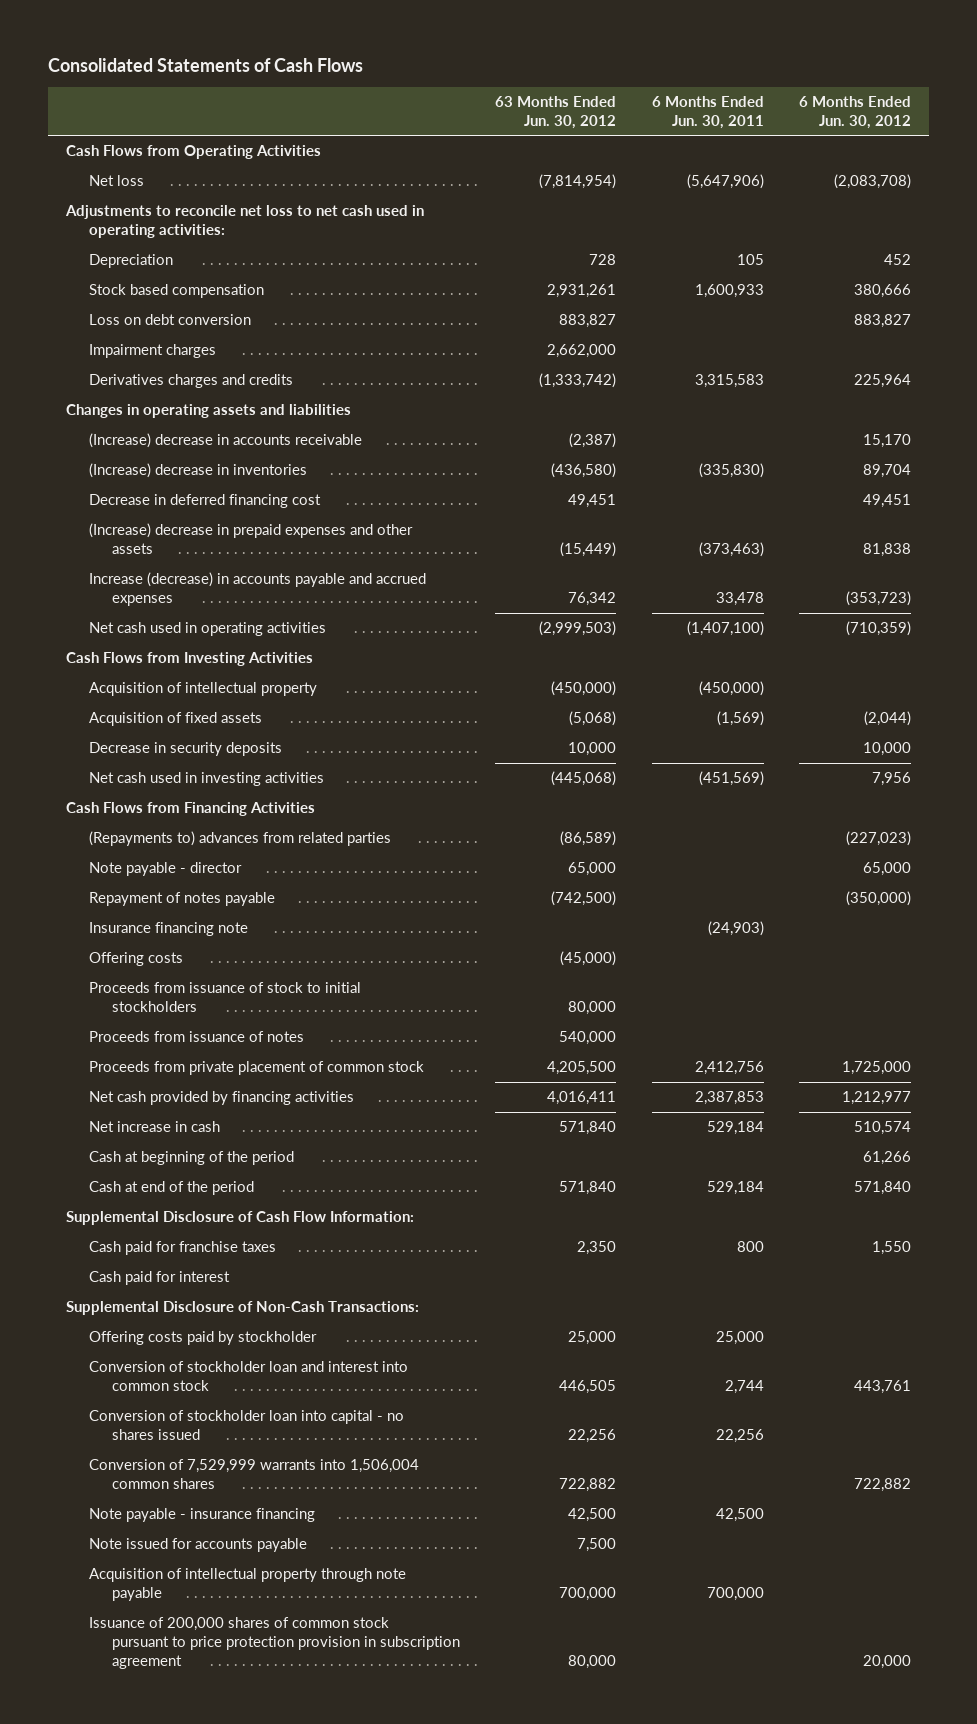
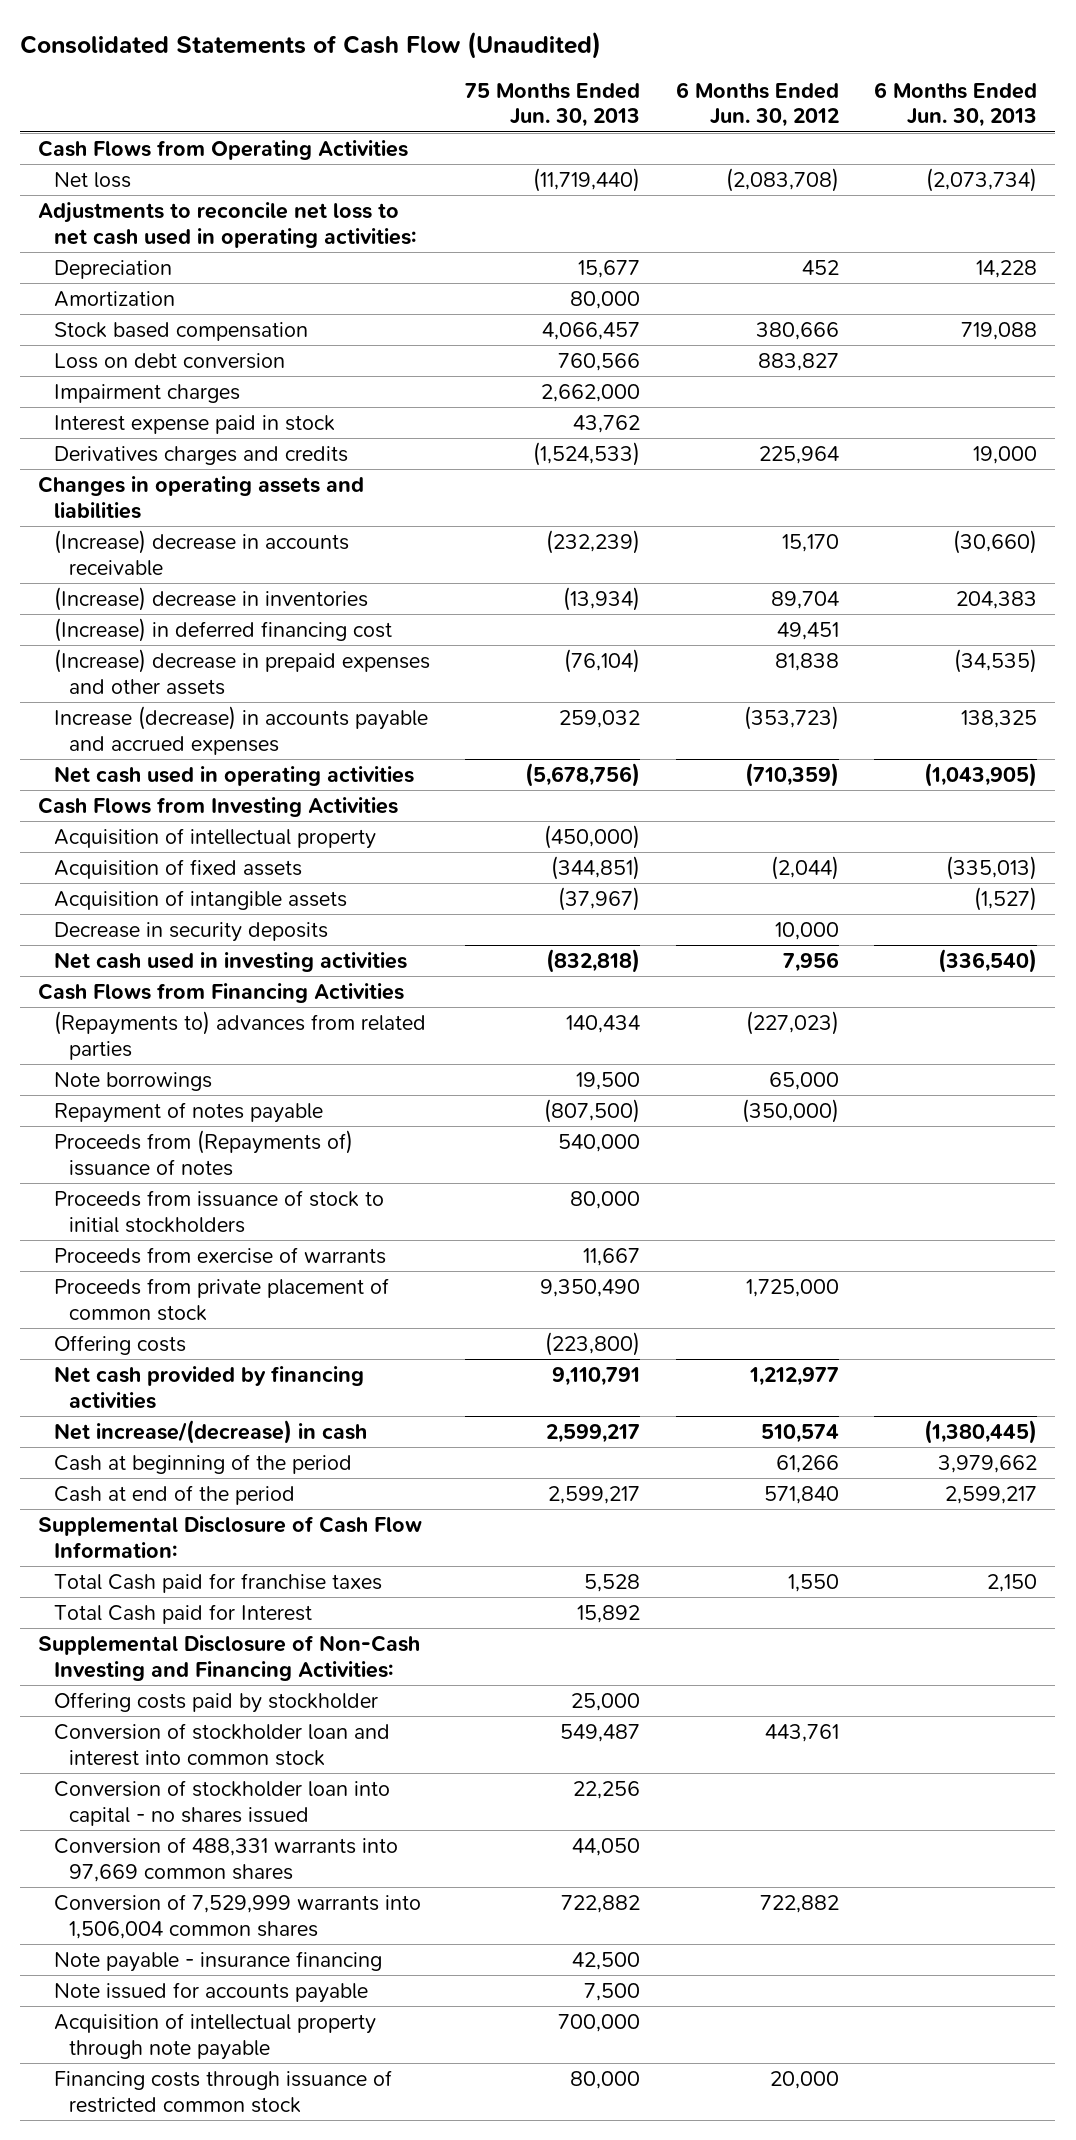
[48,57,364,72] Consolidated Statements of Cash Flows -> [20,31,602,60] Consolidated Statements of Cash Flow (Unaudited)
[495,95,617,129] 63 Months Ended Jun. 30, 2012 -> none
[651,95,764,129] 6 Months Ended Jun. 30, 2011 -> none
none -> [465,82,641,128] 75 Months Ended Jun. 30, 2013
none -> [874,81,1038,128] 6 Months Ended Jun. 30, 2013
none -> [53,290,175,307] Amortization
none -> [53,414,335,434] Interest expense paid in stock
[88,494,321,509] Decrease in deferred financing cost -> [53,617,392,642] (Increase) in deferred financing cost
none -> [53,889,347,910] Acquisition of intangible assets
[88,862,242,877] Note payable - director -> none
none -> [53,1071,212,1091] Note borrowings
[88,922,248,937] Insurance financing note -> none
none -> [53,1129,353,1176] Proceeds from (Repayments of) issuance of notes
[88,1031,304,1043] Proceeds from issuance of notes -> none
none -> [53,1246,386,1264] Proceeds from exercise of warrants
[88,952,183,967] Offering costs -> [53,1334,186,1355] Offering costs
[88,1121,220,1133] Net increase in cash -> [53,1419,367,1444] Net increase/(decrease) in cash
[88,1241,276,1256] Cash paid for franchise taxes -> [53,1572,382,1593] Total Cash paid for franchise taxes
[88,1271,230,1286] Cash paid for interest -> [53,1603,312,1624] Total Cash paid for Interest
[65,1301,419,1316] Supplemental Disclosure of Non-Cash Transactions: -> [38,1634,421,1681] Supplemental Disclosure of Non-Cash Investing and Financing Activities:
none -> [53,1836,398,1882] Conversion of 488,331 warrants into 97,669 common shares
[88,1617,460,1670] Issuance of 200,000 shares of common stock pursuant to price protection provision in subscription agreement -> [53,2069,392,2113] Financing costs through issuance of restricted common stock

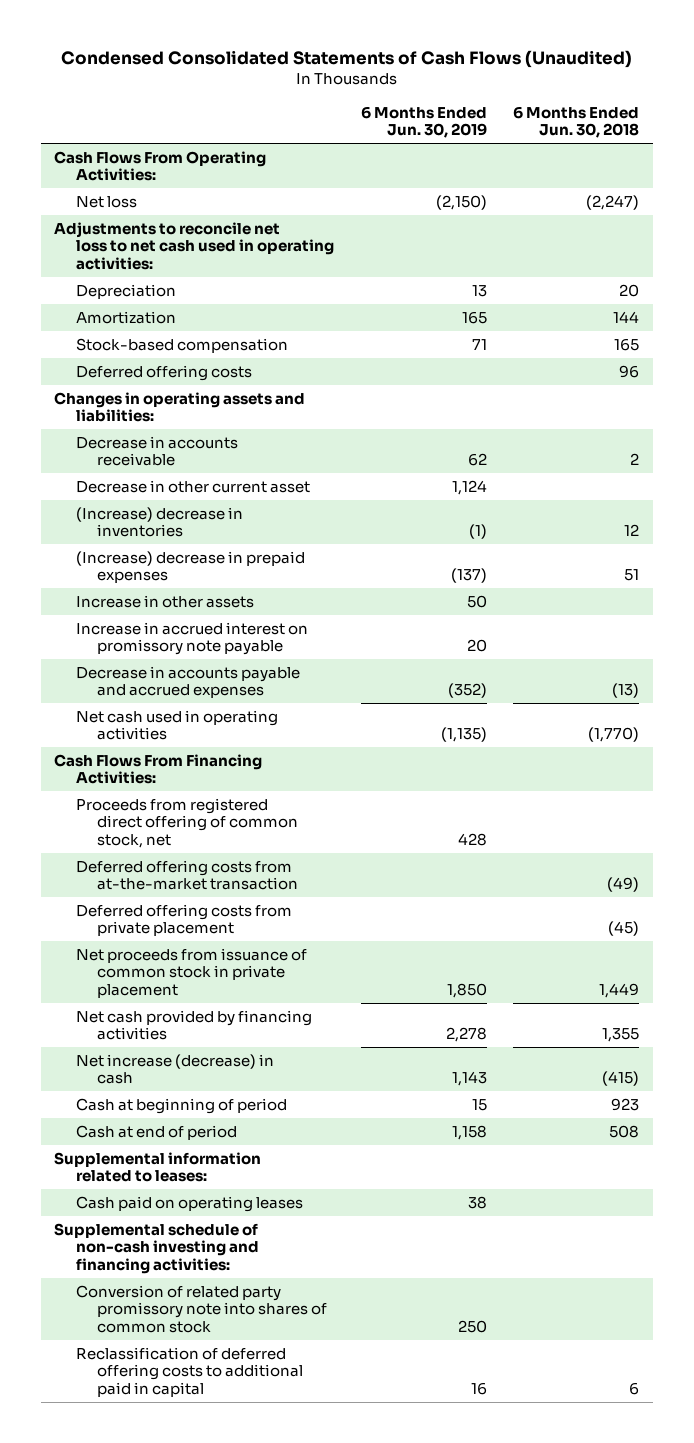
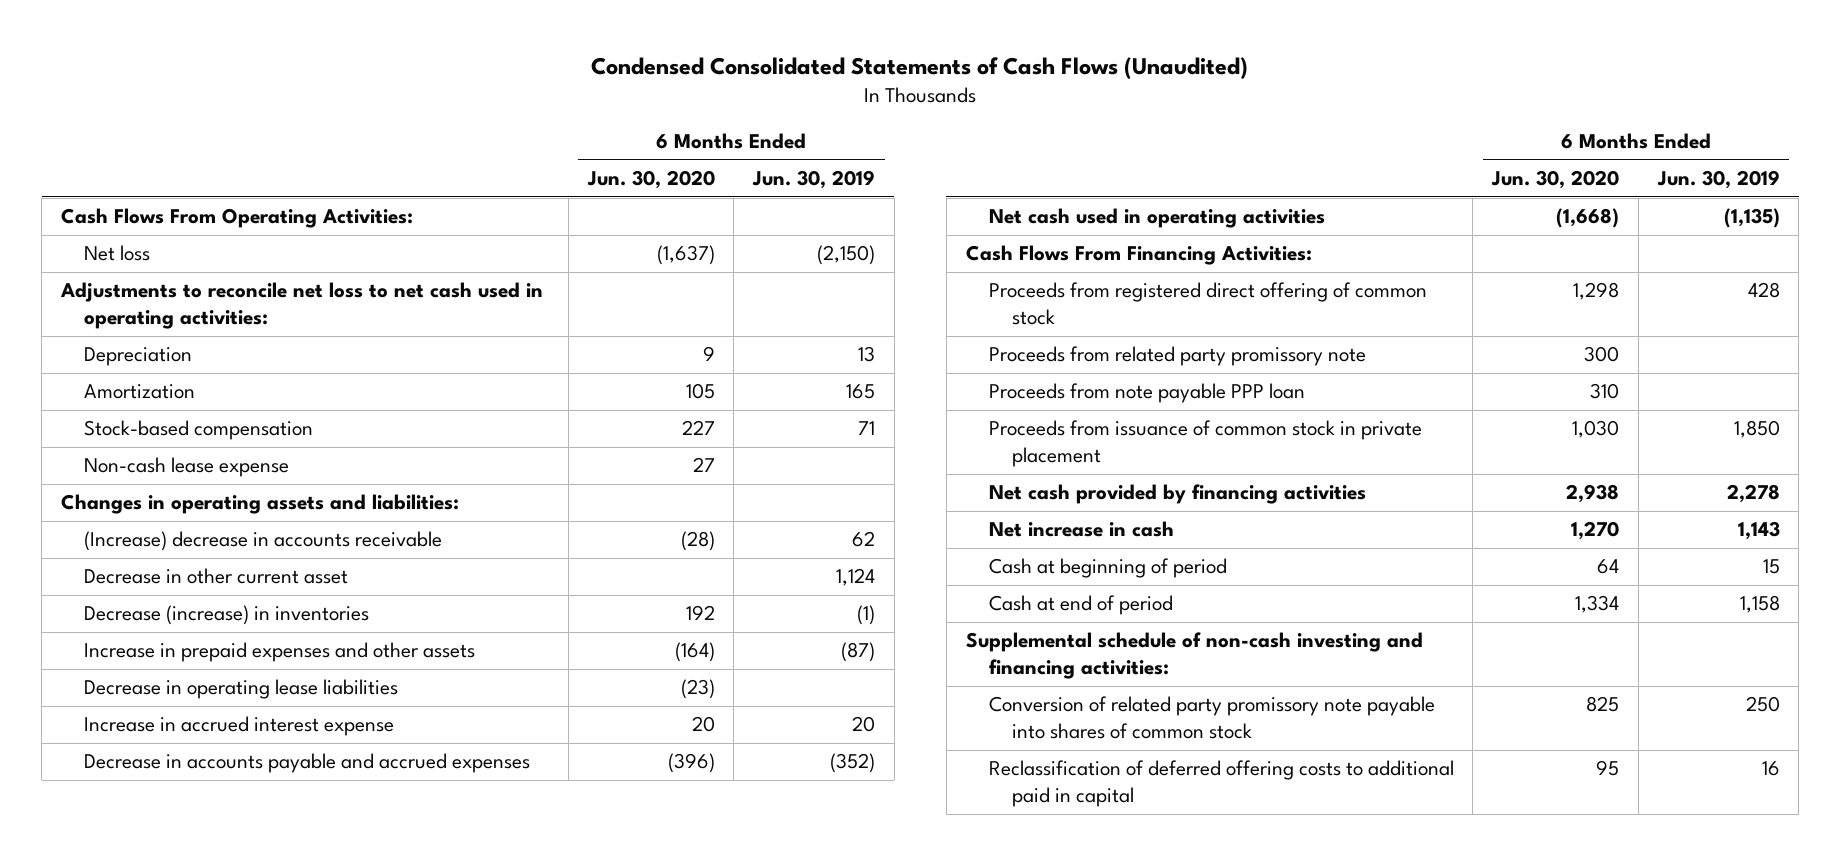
[513,105,640,139] 6 Months Ended Jun. 30, 2018 -> none
none -> [586,170,715,190] Jun. 30, 2020
[75,364,252,381] Deferred offering costs -> none
none -> [84,457,290,478] Non-cash lease expense
[75,435,238,467] Decrease in accounts receivable -> [84,531,443,552] (Increase) decrease in accounts receivable
[75,594,254,608] Increase in other assets -> none
[75,621,308,656] Increase in accrued interest on promissory note payable -> none
[75,506,243,538] (Increase) decrease in inventories -> [84,605,370,626] Decrease (increase) in inventories
[75,550,305,584] (Increase) decrease in prepaid expenses -> [84,642,476,663] Increase in prepaid expenses and other assets
[450,568,487,584] (137) -> [841,642,876,663] (87)
none -> [84,679,399,700] Decrease in operating lease liabilities
none -> [84,716,395,737] Increase in accrued interest expense
[75,859,299,891] Deferred offering costs from at-the-market transaction -> none
[75,903,292,937] Deferred offering costs from private placement -> none
[75,797,299,848] Proceeds from registered direct offering of common stock, net -> [988,282,1427,326] Proceeds from registered direct offering of common stock
none -> [988,346,1366,367] Proceeds from related party promissory note
none -> [988,383,1305,404] Proceeds from note payable PPP loan
[75,947,307,998] Net proceeds from issuance of common stock in private placement -> [988,420,1422,468] Proceeds from issuance of common stock in private placement
[75,1053,274,1085] Net increase (decrease) in cash -> [988,521,1174,538] Net increase in cash
[54,1151,262,1183] Supplemental information related to leases: -> none
[75,1195,303,1212] Cash paid on operating leases -> none
[75,1284,328,1333] Conversion of related party promissory note into shares of common stock -> [988,696,1435,740] Conversion of related party promissory note payable into shares of common stock

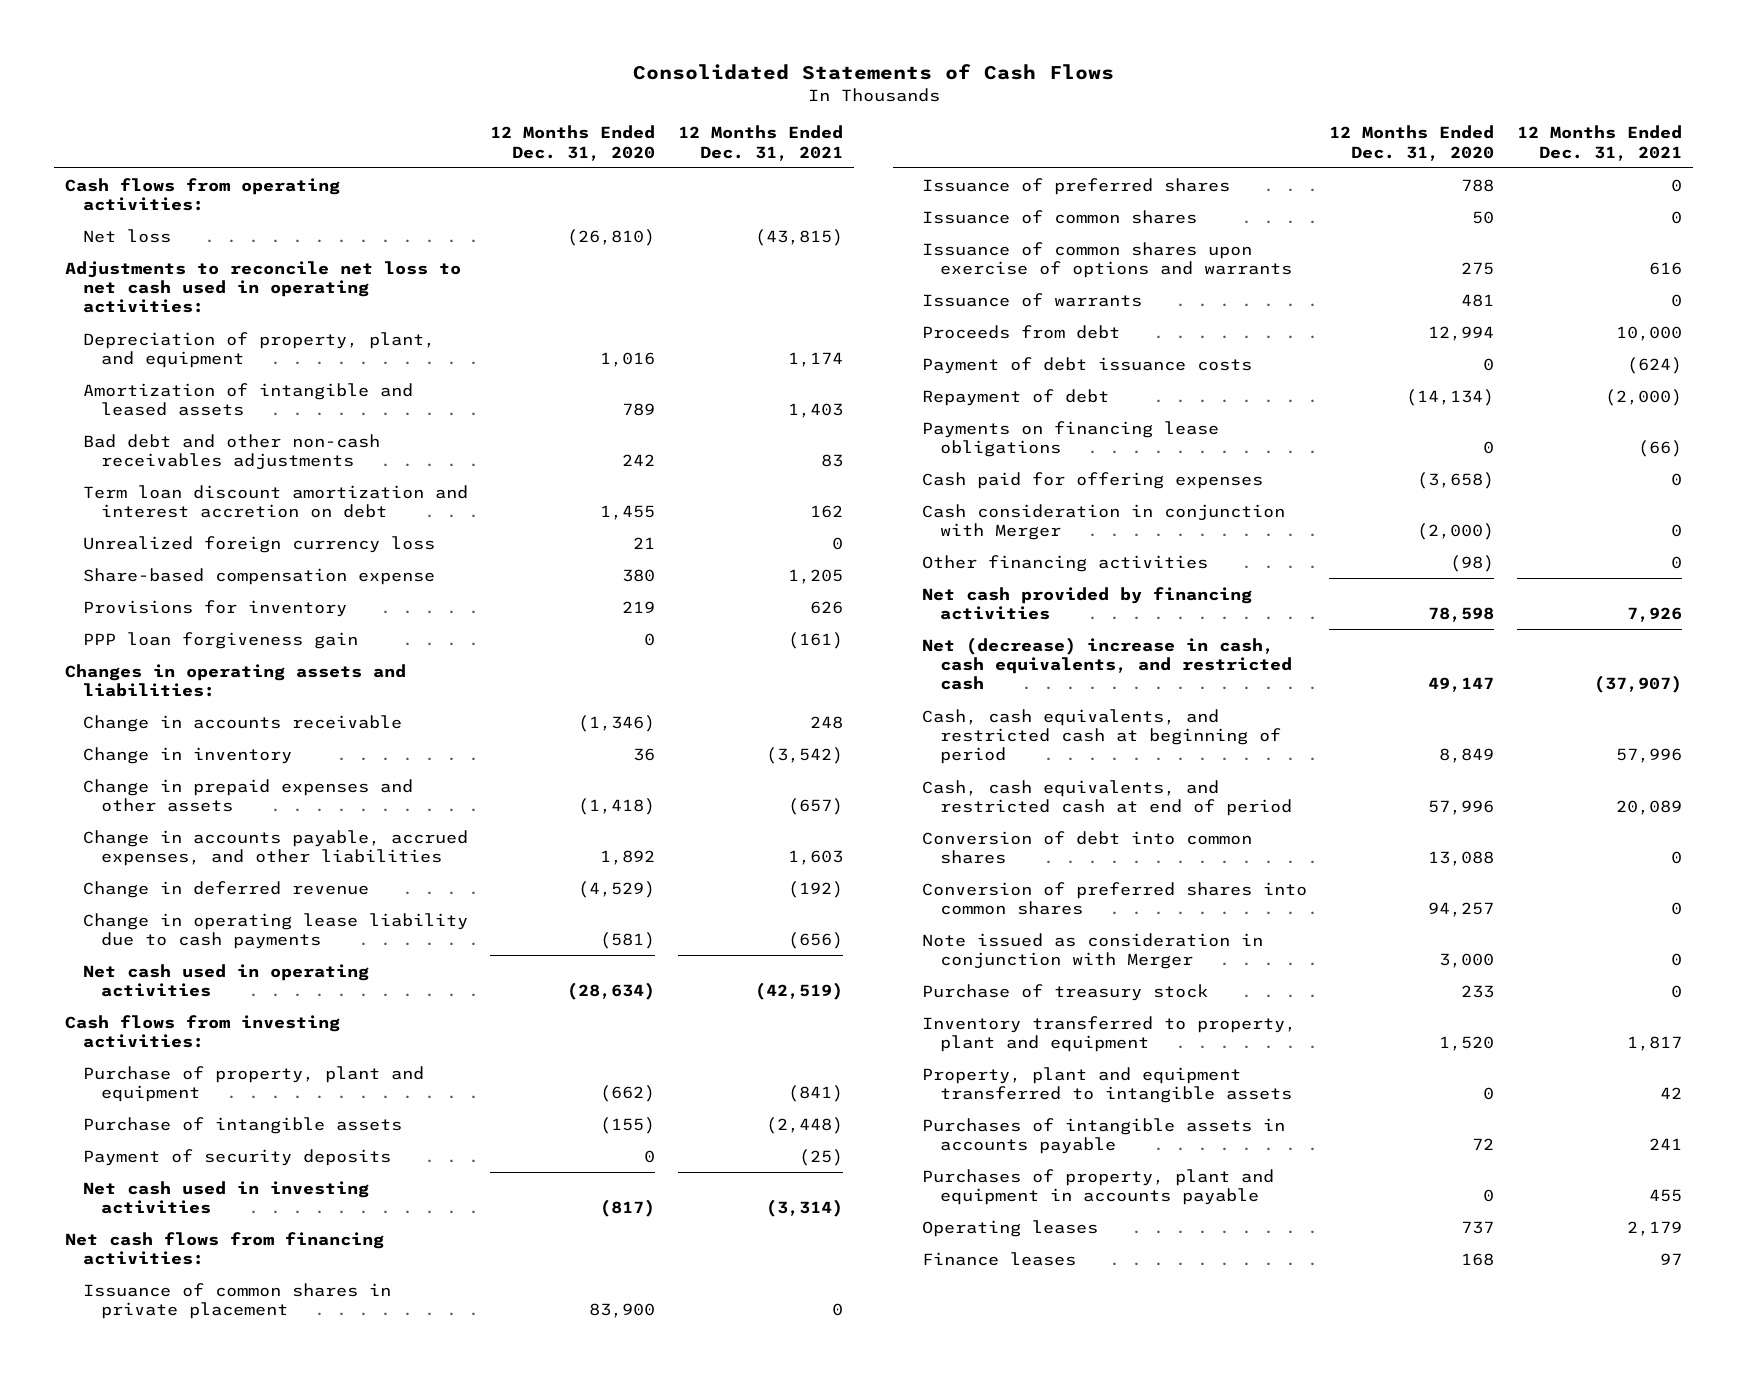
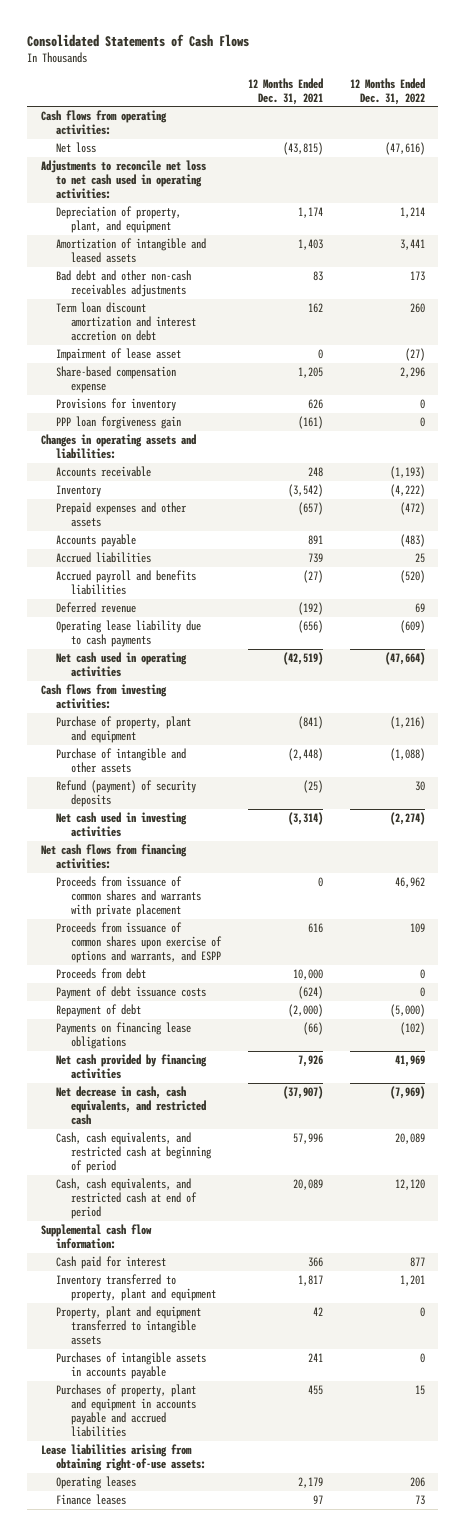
[490,125,656,161] 12 Months Ended Dec. 31, 2020 -> none
none -> [349,77,425,105] 12 Months Ended Dec. 31, 2022
[83,535,436,553] Unrealized foreign currency loss -> none
none -> [55,348,181,362] Impairment of lease asset
[83,829,469,867] Change in accounts payable, accrued expenses, and other liabilities -> none
[83,714,403,732] Change in accounts receivable -> [55,466,151,478] Accounts receivable
[83,746,293,764] Change in inventory -> [55,485,101,498] Inventory
[83,778,414,813] Change in prepaid expenses and other assets -> [55,502,187,528] Prepaid expenses and other assets
none -> [55,534,136,548] Accounts payable
none -> [55,552,151,564] Accrued liabilities
none -> [55,570,196,596] Accrued payroll and benefits liabilities
[83,880,370,898] Change in deferred revenue -> [55,602,136,614] Deferred revenue
[83,912,469,950] Change in operating lease liability due to cash payments -> [55,620,201,648] Operating lease liability due to cash payments
[83,1116,403,1134] Purchase of intangible assets -> [55,748,186,774] Purchase of intangible and other assets
[83,1148,392,1166] Payment of security deposits -> [55,780,196,808] Refund (payment) of security deposits
[83,1282,392,1320] Issuance of common shares in private placement -> none
[922,177,1231,195] Issuance of preferred shares -> none
[922,292,1143,307] Issuance of warrants -> none
[922,209,1198,224] Issuance of common shares -> [55,876,202,918] Proceeds from issuance of common shares and warrants with private placement
[922,241,1292,279] Issuance of common shares upon exercise of options and warrants -> [55,922,223,964] Proceeds from issuance of common shares upon exercise of options and warrants, and ESPP
[922,471,1264,489] Cash paid for offering expenses -> none
[922,503,1286,541] Cash consideration in conjunction with Merger -> none
[922,554,1209,572] Other financing activities -> none
[922,636,1292,691] Net (decrease) increase in cash, cash equivalents, and restricted cash -> [55,1086,207,1126] Net decrease in cash, cash equivalents, and restricted cash
[922,830,1253,865] Conversion of debt into common shares -> none
[922,881,1308,916] Conversion of preferred shares into common shares -> none
[922,932,1264,970] Note issued as consideration in conjunction with Merger -> none
[922,983,1209,1001] Purchase of treasury stock -> none
none -> [40,1224,152,1250] Supplemental cash flow information:
none -> [55,1256,166,1270] Cash paid for interest
[922,1168,1275,1206] Purchases of property, plant and equipment in accounts payable -> [55,1384,197,1438] Purchases of property, plant and equipment in accounts payable and accrued liabilities
none -> [40,1444,206,1472] Lease liabilities arising from obtaining right-of-use assets:

